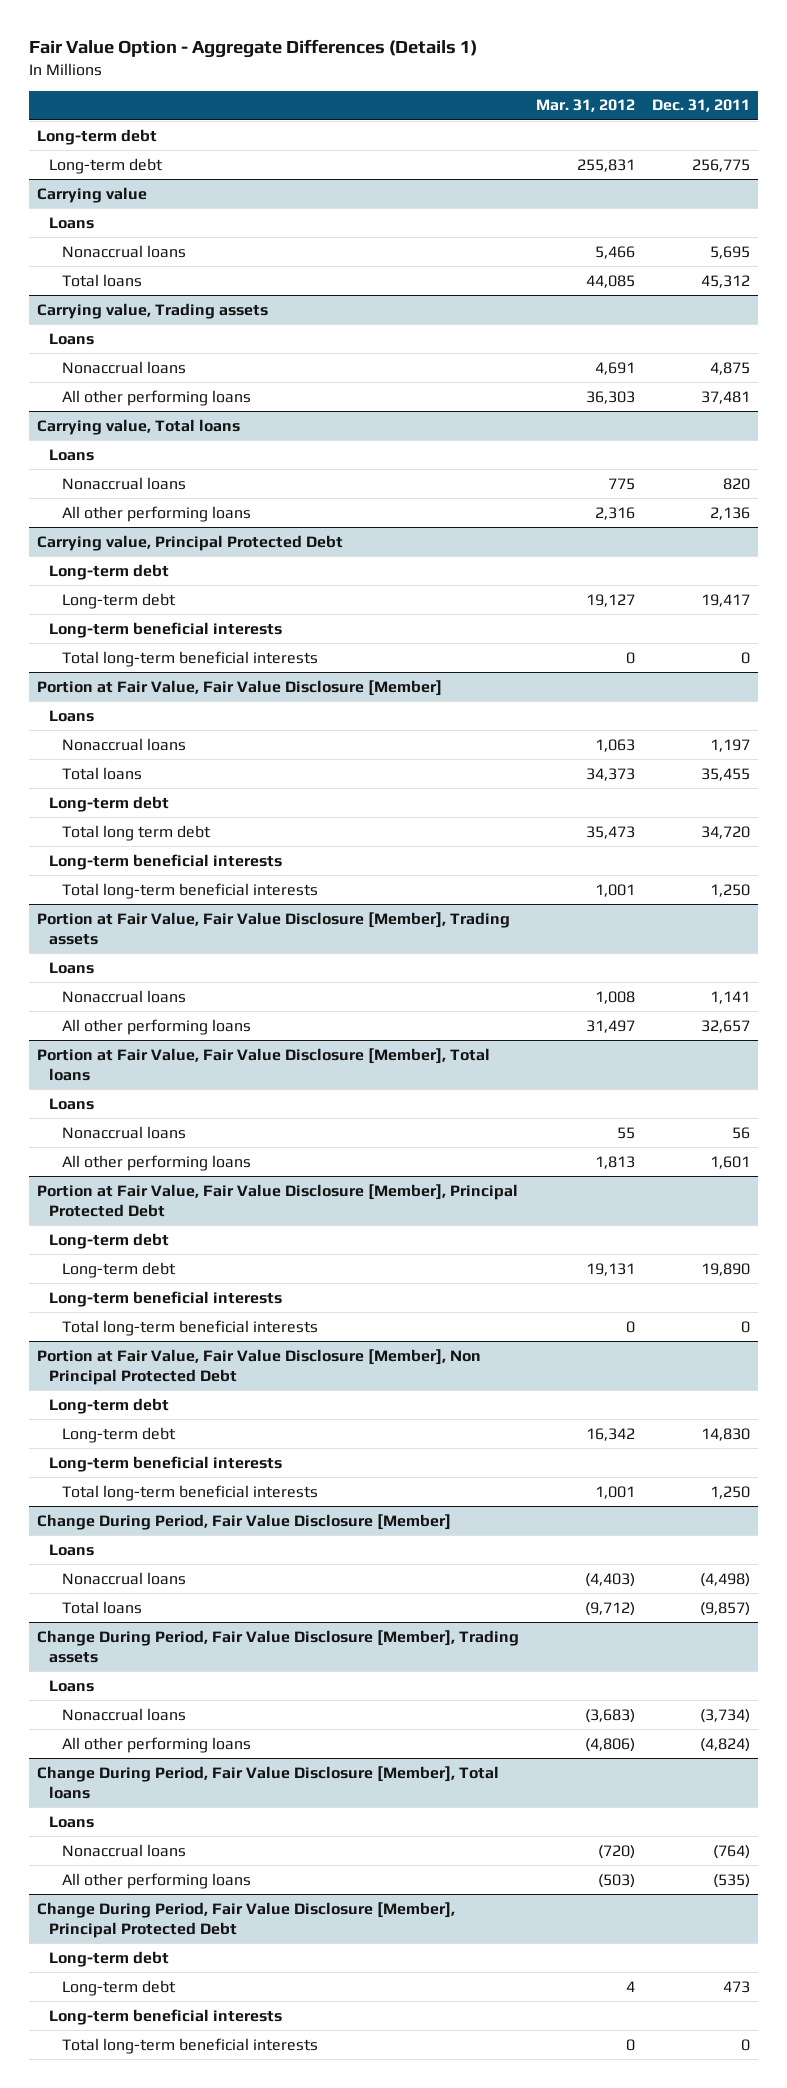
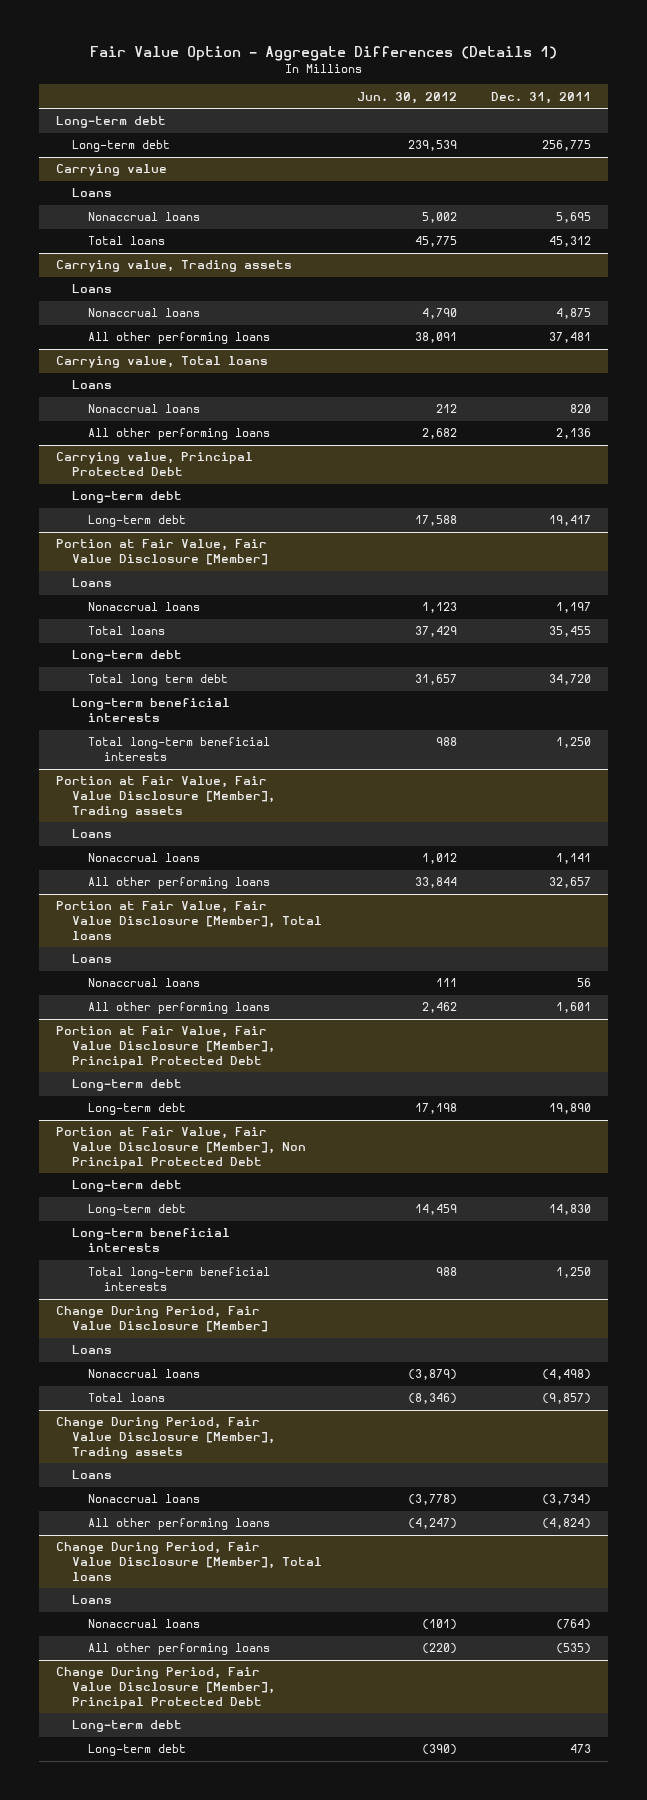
[535,99,635,113] Mar. 31, 2012 -> none
none -> [356,91,457,104] Jun. 30, 2012
[49,621,283,638] Long-term beneficial interests -> none
[61,650,318,667] Total long-term beneficial interests -> none
[49,1290,283,1307] Long-term beneficial interests -> none
[61,1319,318,1336] Total long-term beneficial interests -> none
[49,2008,283,2025] Long-term beneficial interests -> none
[61,2037,318,2054] Total long-term beneficial interests -> none

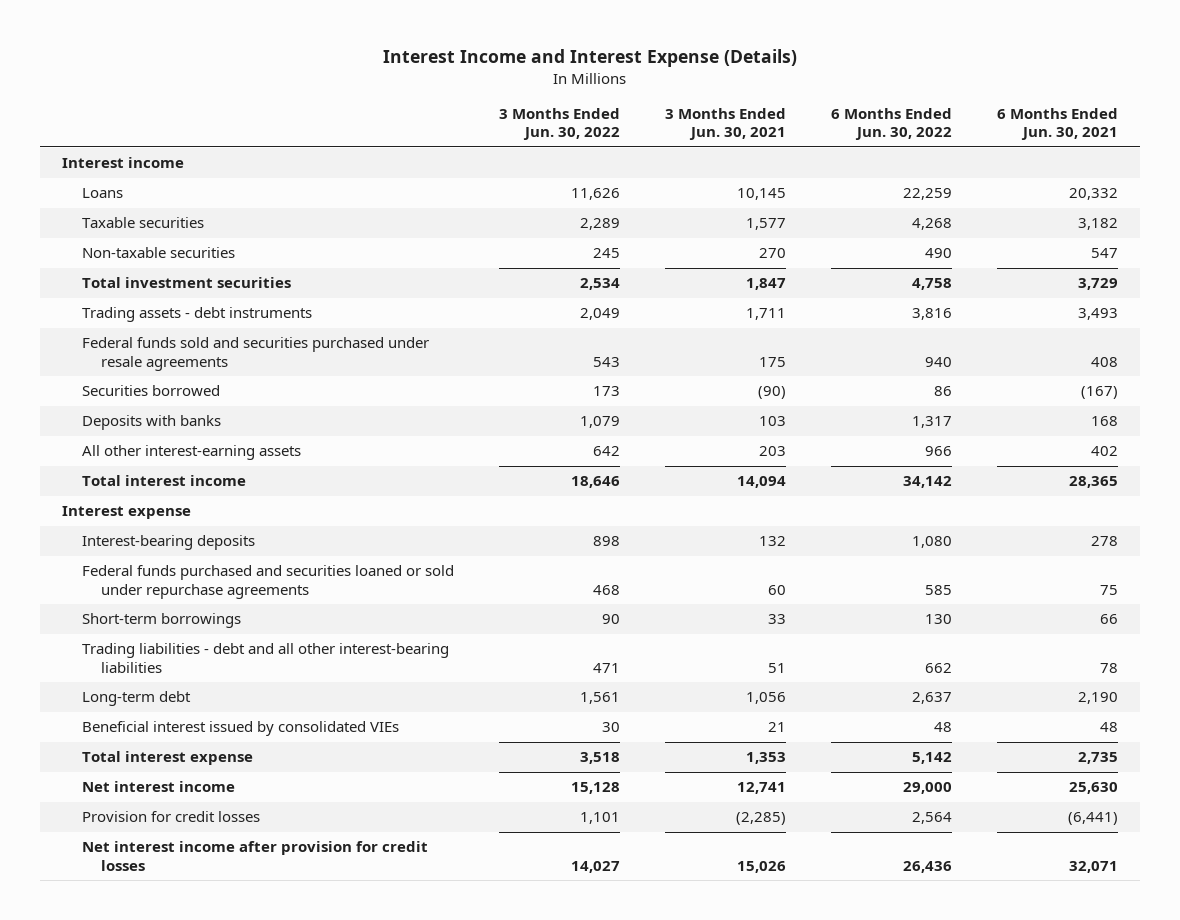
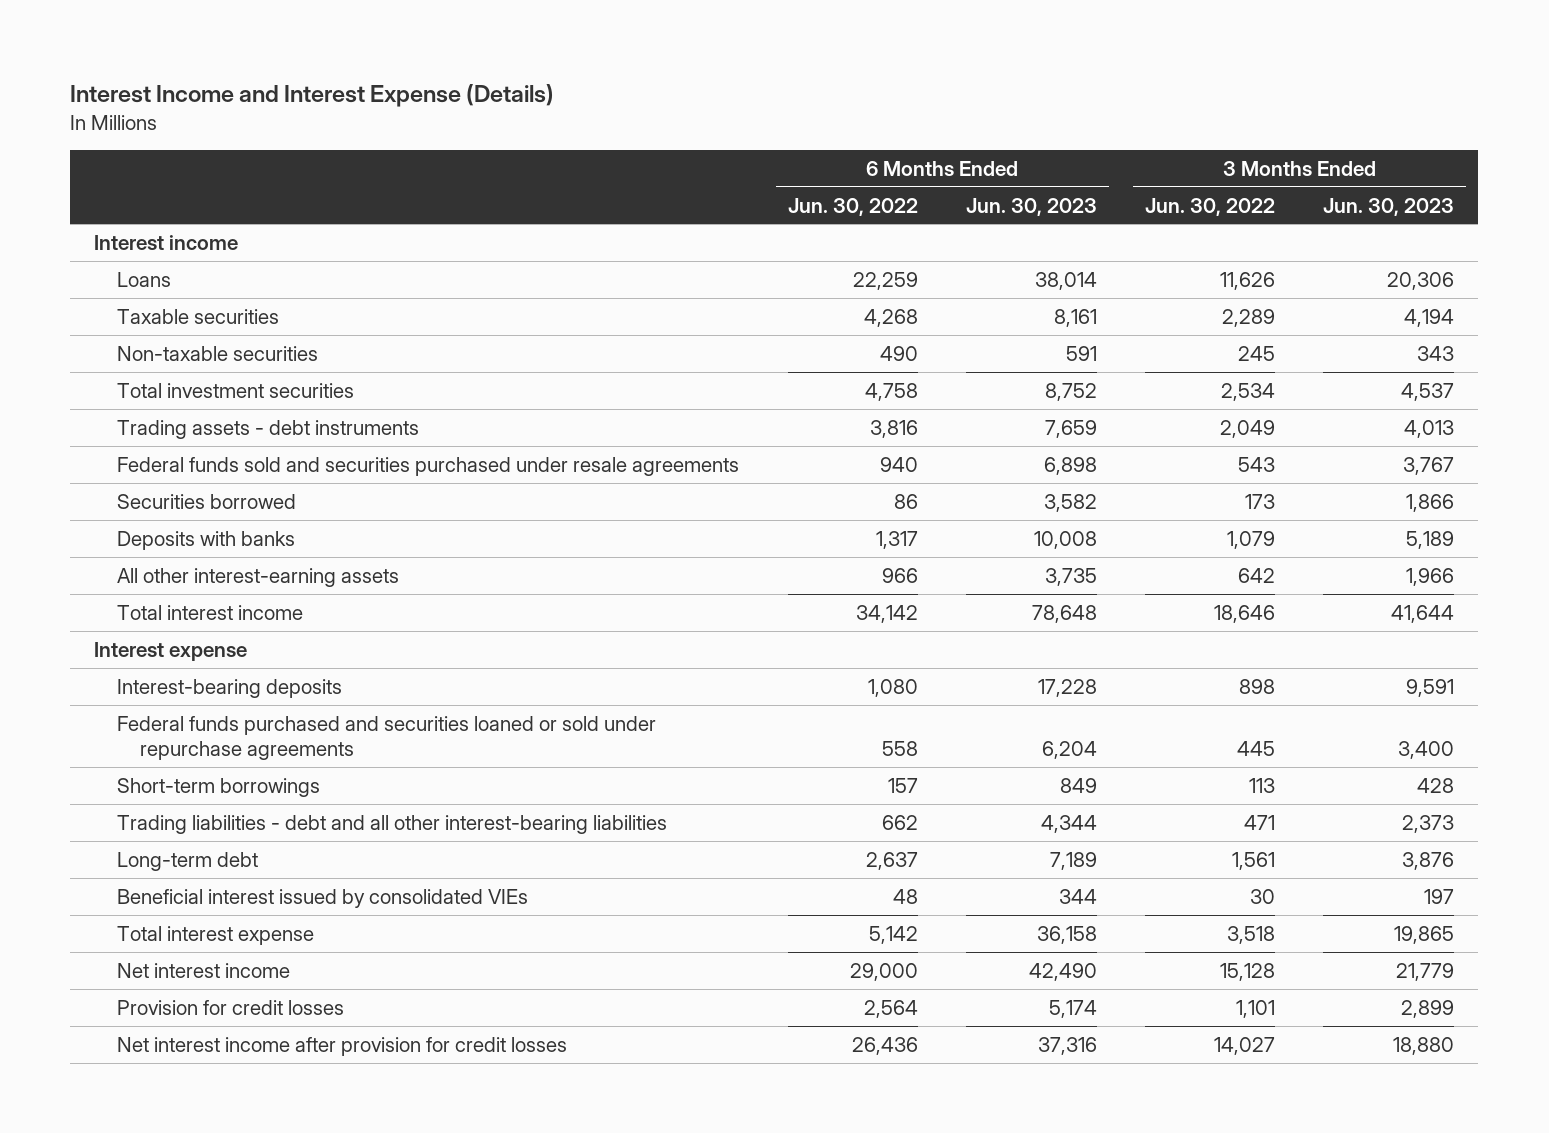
[664,108,786,141] 3 Months Ended Jun. 30, 2021 -> none
[996,108,1118,141] 6 Months Ended Jun. 30, 2021 -> none
none -> [965,197,1097,216] Jun. 30, 2023
none -> [1323,197,1455,216] Jun. 30, 2023
[592,584,620,595] 468 -> [1236,740,1275,756] 445
[924,584,952,595] 585 -> [881,740,918,756] 558
[601,614,620,625] 90 -> [1248,777,1275,793] 113
[924,614,952,625] 130 -> [887,777,918,793] 157

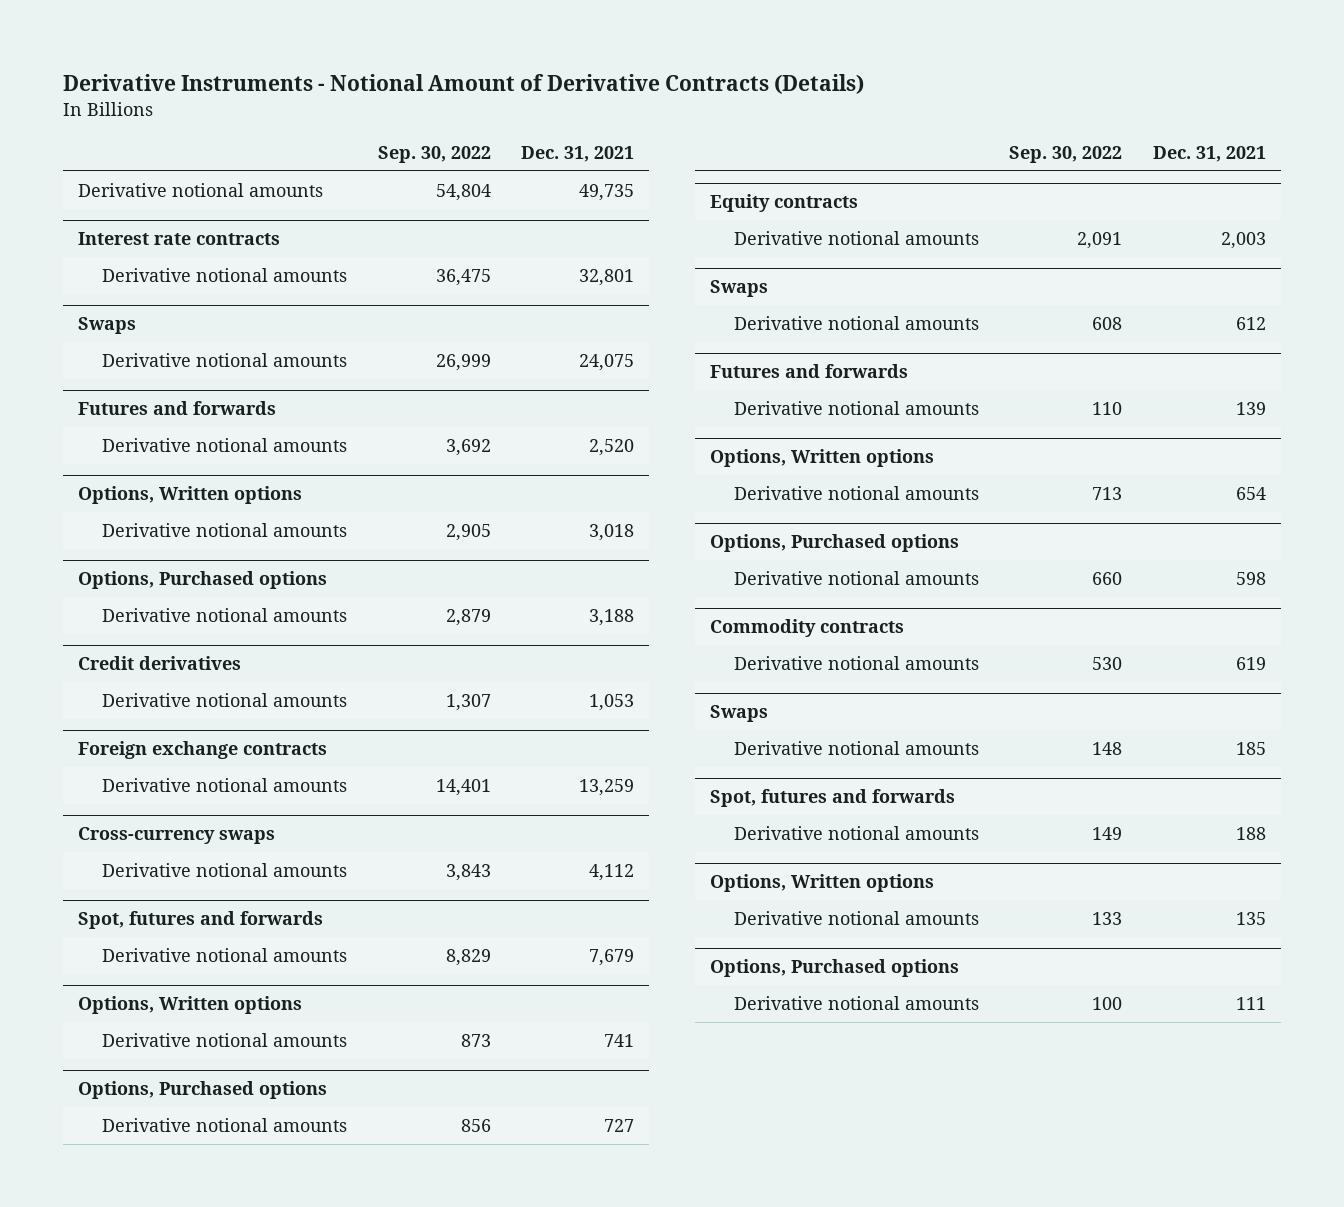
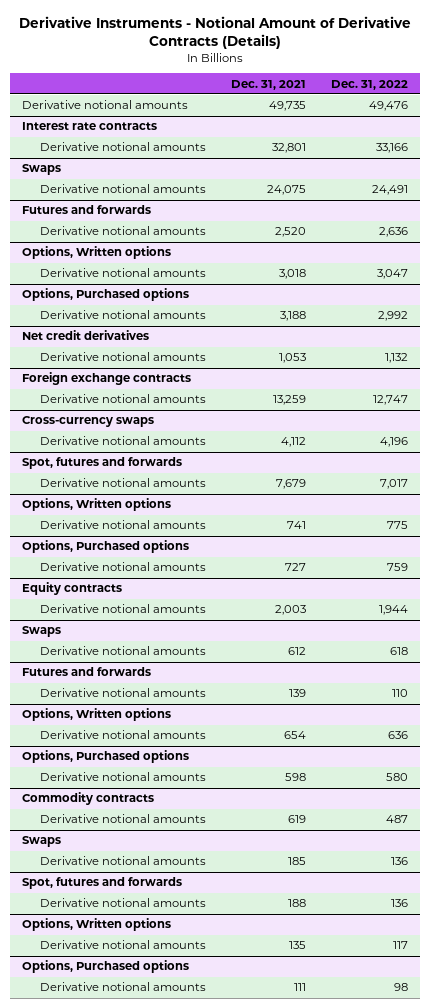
[377,146,491,164] Sep. 30, 2022 -> none
none -> [330,79,408,90] Dec. 31, 2022
[78,656,242,671] Credit derivatives -> [21,330,149,341] Net credit derivatives

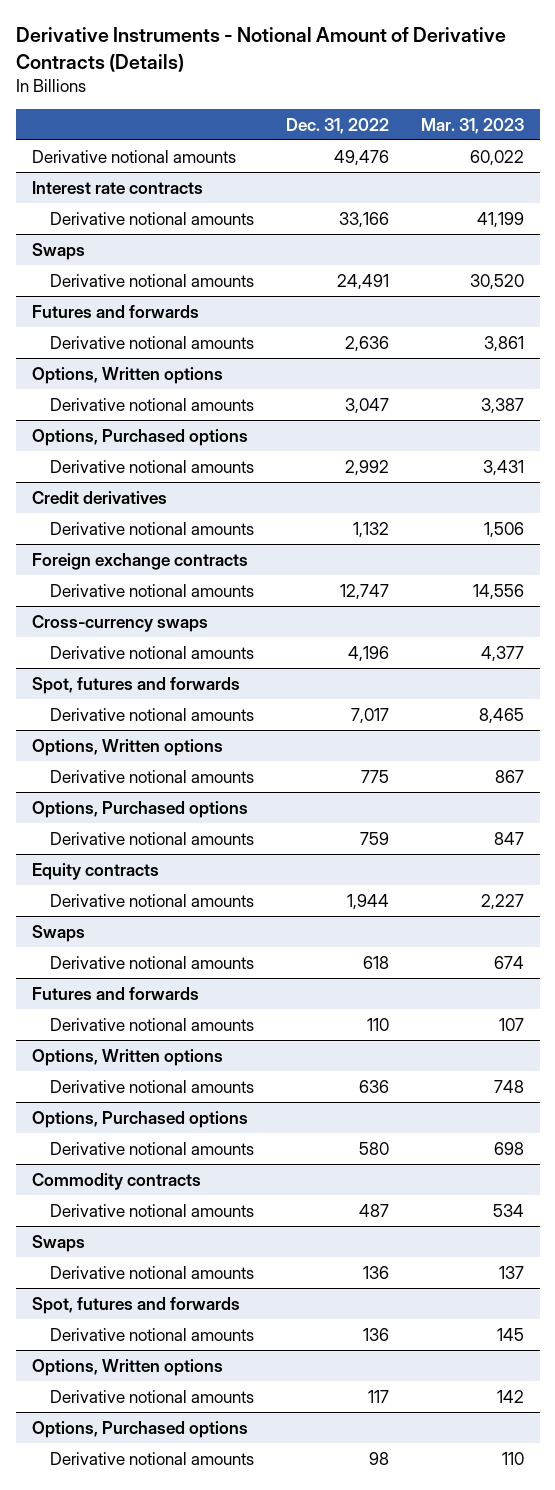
[230,79,306,90] Dec. 31, 2021 -> none
none -> [420,117,524,134] Mar. 31, 2023
[21,330,149,341] Net credit derivatives -> [31,490,167,504] Credit derivatives

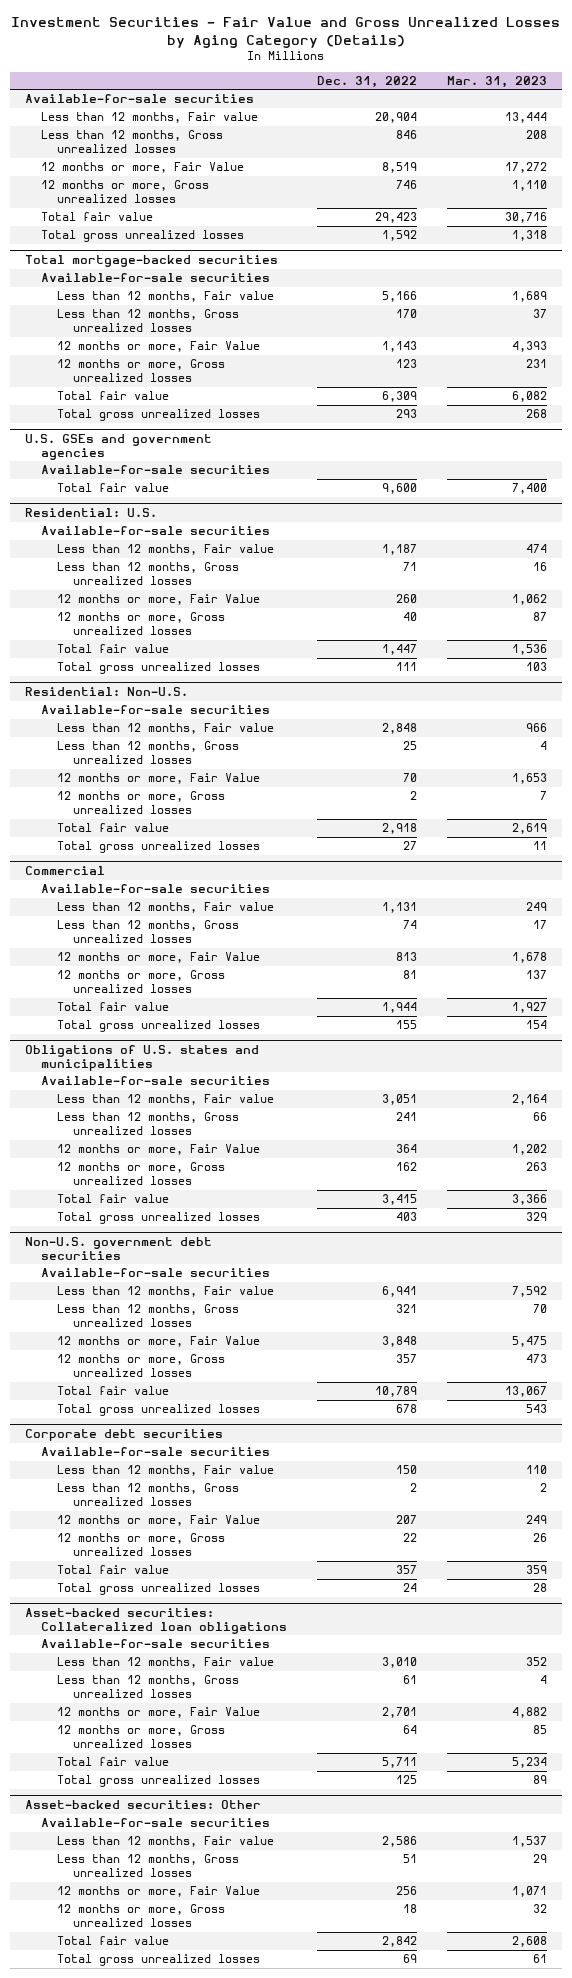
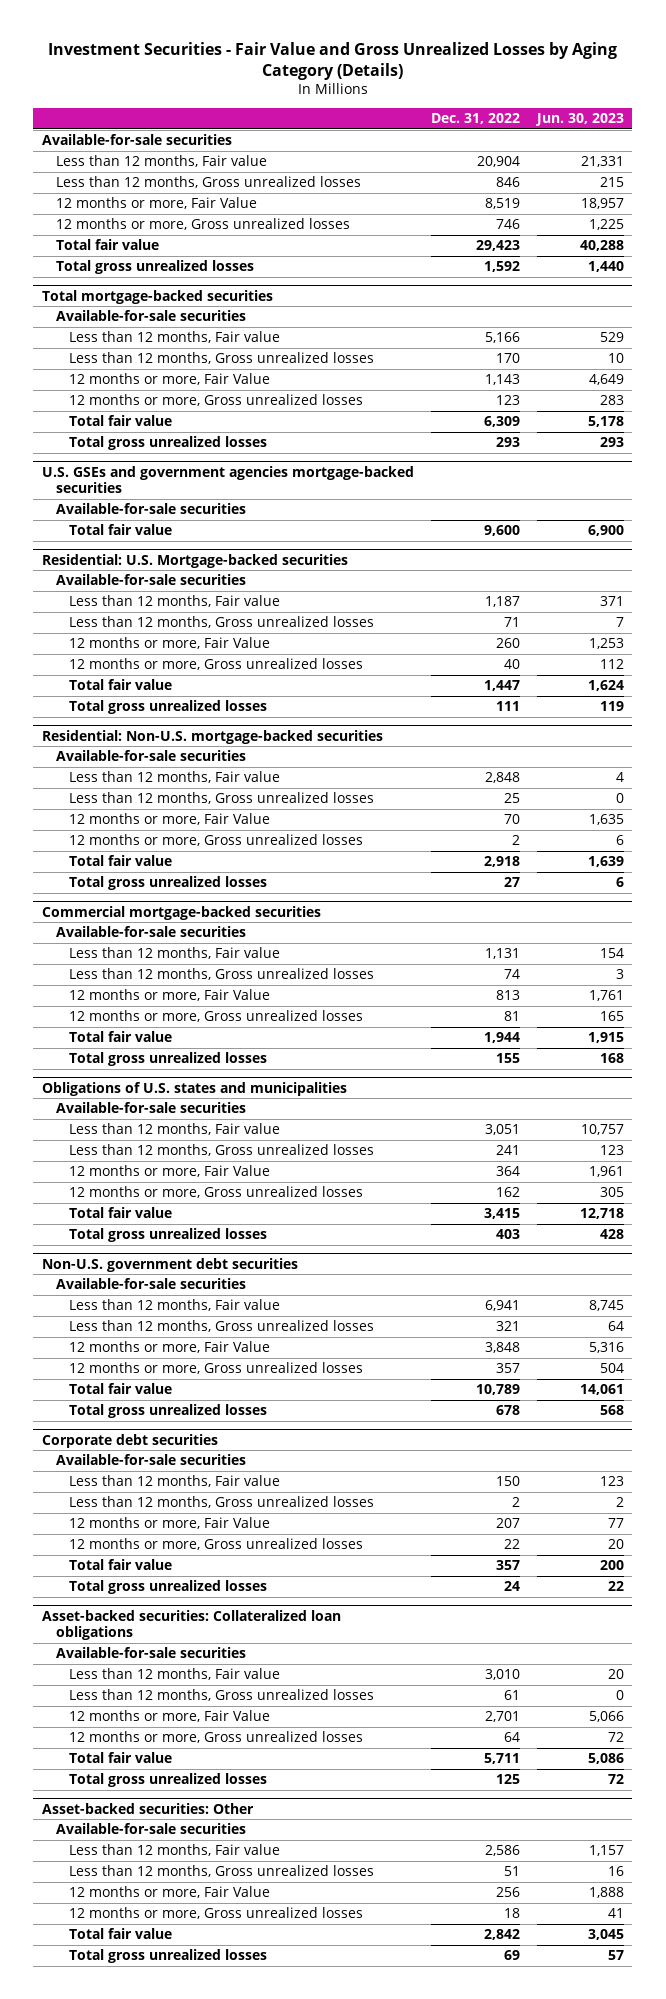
[447,75,548,88] Mar. 31, 2023 -> none
none -> [534,113,624,127] Jun. 30, 2023
[24,434,212,460] U.S. GSEs and government agencies -> [41,465,414,494] U.S. GSEs and government agencies mortgage-backed securities
[24,508,157,518] Residential: U.S. -> [41,553,348,568] Residential: U.S. Mortgage-backed securities
[24,687,188,697] Residential: Non-U.S. -> [41,729,383,744] Residential: Non-U.S. mortgage-backed securities
[24,866,105,876] Commercial -> [41,905,321,920] Commercial mortgage-backed securities

